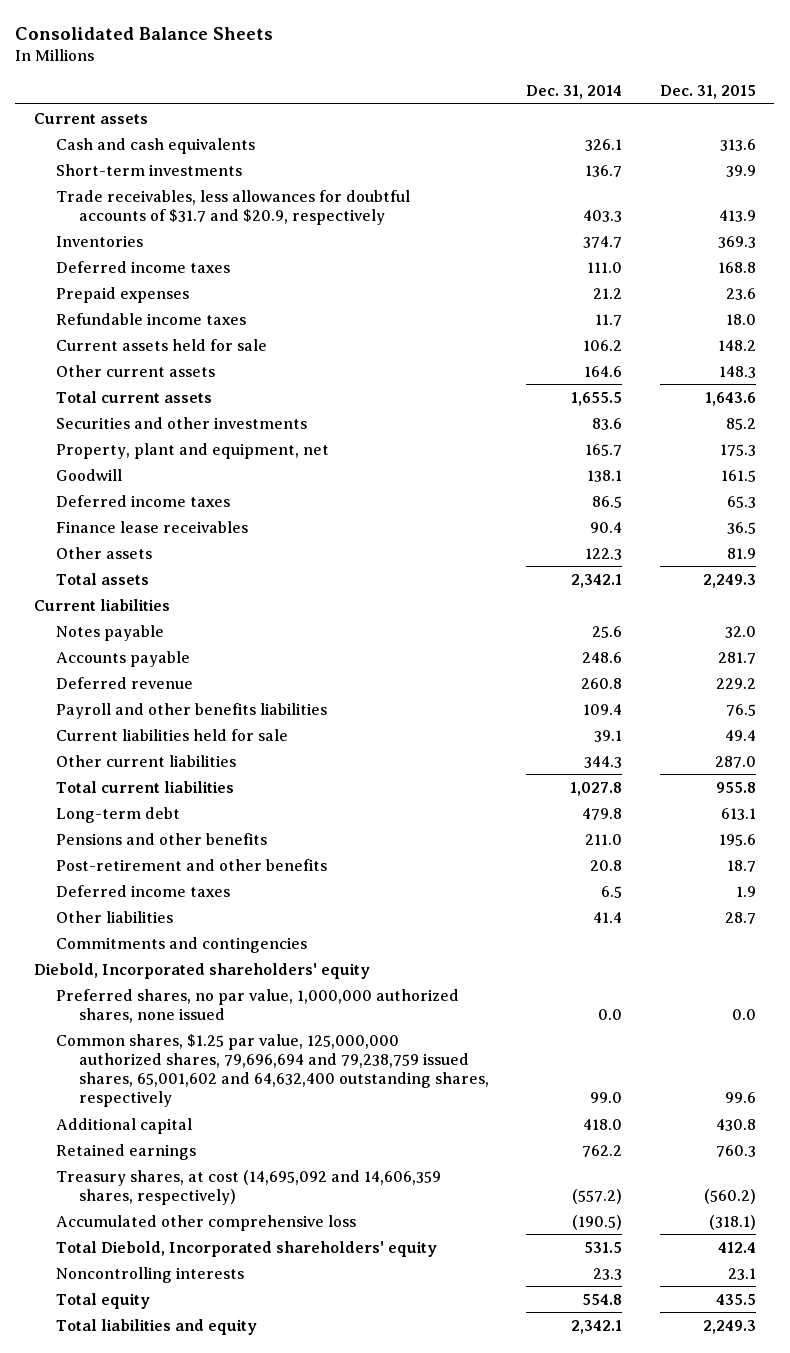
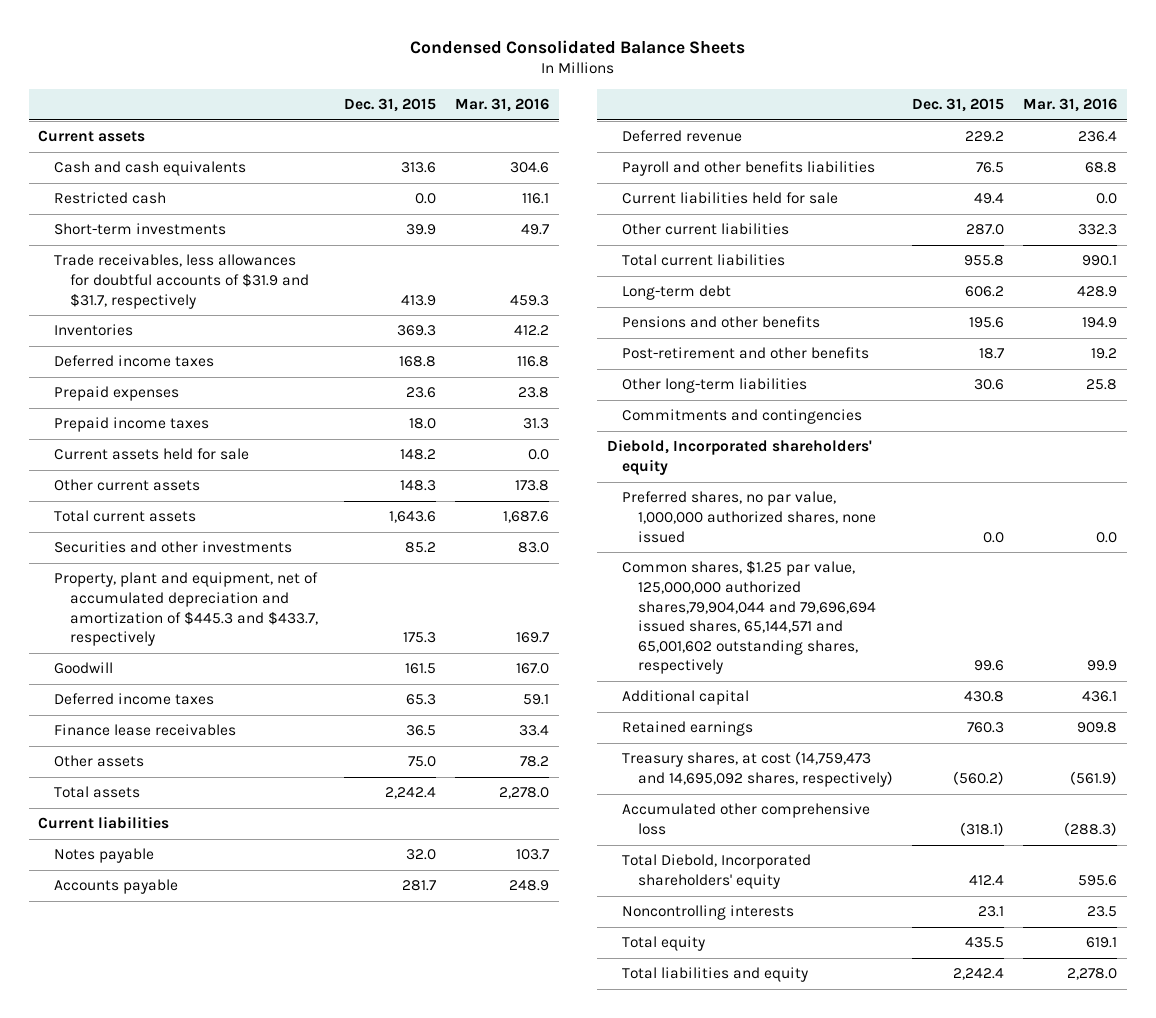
[15,26,274,40] Consolidated Balance Sheets -> [409,39,745,54] Condensed Consolidated Balance Sheets
[526,84,623,99] Dec. 31, 2014 -> none
none -> [455,97,550,112] Mar. 31, 2016
none -> [54,192,167,205] Restricted cash
[56,189,411,225] Trade receivables, less allowances for doubtful accounts of $31.7 and $20.9, respectively -> [54,254,309,309] Trade receivables, less allowances for doubtful accounts of $31.9 and $31.7, respectively
[56,312,247,325] Refundable income taxes -> [54,417,210,433] Prepaid income taxes
[56,442,330,459] Property, plant and equipment, net -> [54,572,319,647] Property, plant and equipment, net of accumulated depreciation and amortization of $445.3 and $433.7, respectively
[726,547,756,559] 81.9 -> [407,756,436,768] 75.0
[702,573,756,588] 2,249.3 -> [384,787,436,800] 2,242.4
[720,807,756,820] 613.1 -> [965,286,1005,298] 606.2
[56,884,231,897] Deferred income taxes -> none
[56,910,174,923] Other liabilities -> [622,378,808,394] Other long-term liabilities
[724,911,756,924] 28.7 -> [974,379,1005,391] 30.6
[56,1033,489,1108] Common shares, $1.25 par value, 125,000,000 authorized shares, 79,696,694 and 79,238,759 issued shares, 65,001,602 and 64,632,400 outstanding shares, respectively -> [622,560,876,675] Common shares, $1.25 par value, 125,000,000 authorized shares,79,904,044 and 79,696,694 issued shares, 65,144,571 and 65,001,602 outstanding shares, respectively
[56,1169,442,1205] Treasury shares, at cost (14,695,092 and 14,606,359 shares, respectively) -> [622,751,893,787] Treasury shares, at cost (14,759,473 and 14,695,092 shares, respectively)
[702,1319,756,1334] 2,249.3 -> [953,968,1005,981] 2,242.4

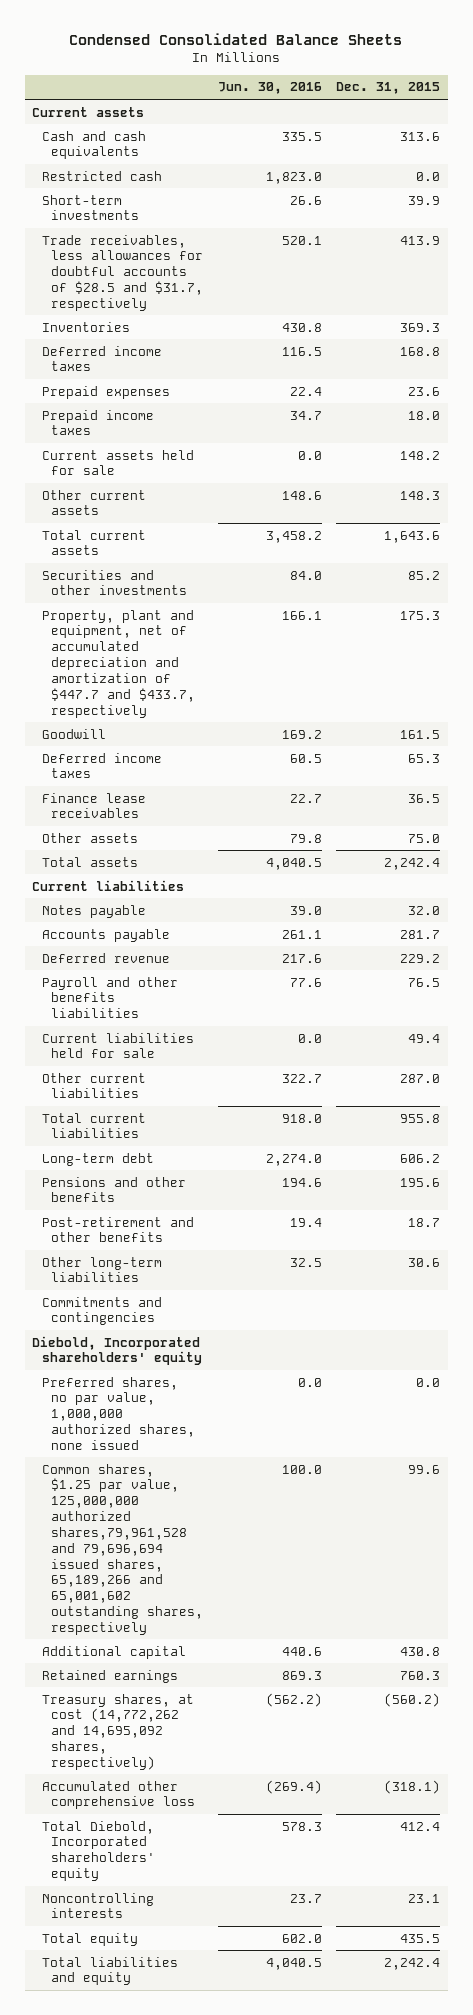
[455,97,550,112] Mar. 31, 2016 -> none
none -> [217,82,322,95] Jun. 30, 2016
[54,254,309,309] Trade receivables, less allowances for doubtful accounts of $31.9 and $31.7, respectively -> [41,234,203,311] Trade receivables, less allowances for doubtful accounts of $28.5 and $31.7, respectively
[54,572,319,647] Property, plant and equipment, net of accumulated depreciation and amortization of $445.3 and $433.7, respectively -> [41,609,195,718] Property, plant and equipment, net of accumulated depreciation and amortization of $447.7 and $433.7, respectively
[622,560,876,675] Common shares, $1.25 par value, 125,000,000 authorized shares,79,904,044 and 79,696,694 issued shares, 65,144,571 and 65,001,602 outstanding shares, respectively -> [41,1463,203,1635] Common shares, $1.25 par value, 125,000,000 authorized shares,79,961,528 and 79,696,694 issued shares, 65,189,266 and 65,001,602 outstanding shares, respectively
[622,751,893,787] Treasury shares, at cost (14,759,473 and 14,695,092 shares, respectively) -> [41,1693,194,1770] Treasury shares, at cost (14,772,262 and 14,695,092 shares, respectively)

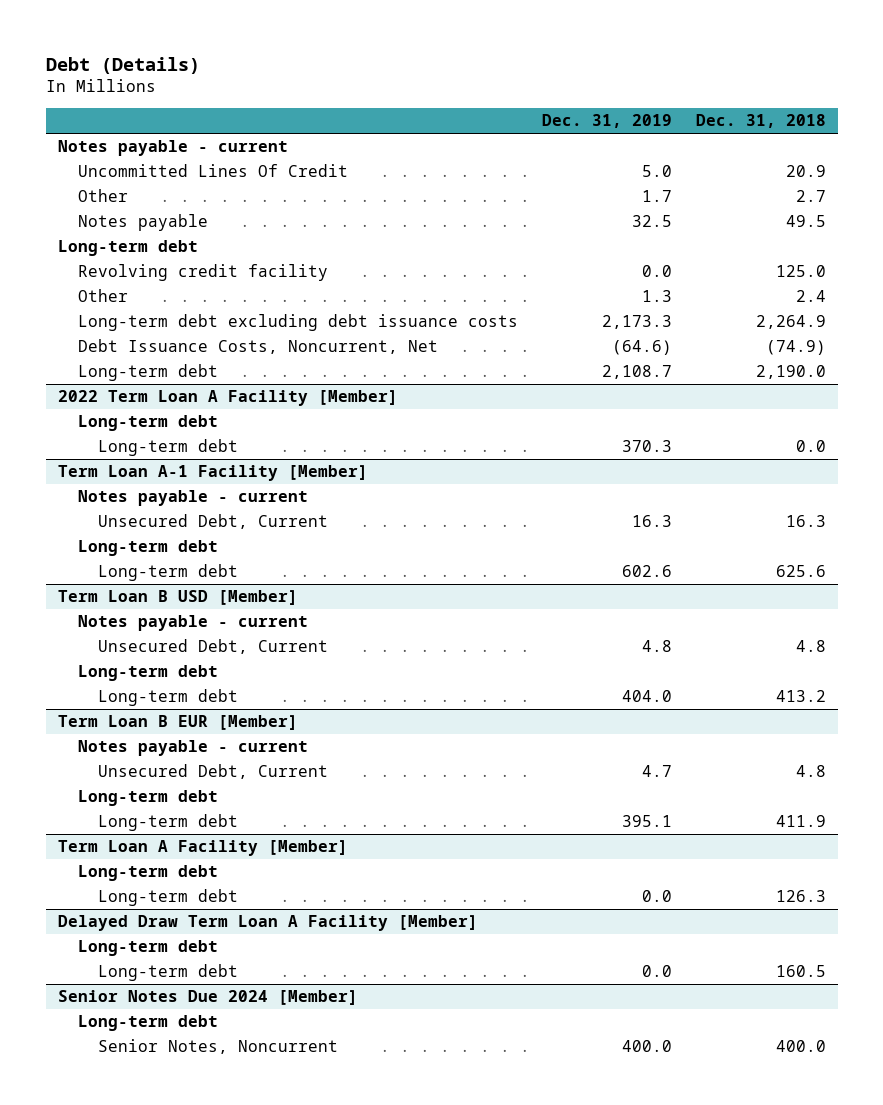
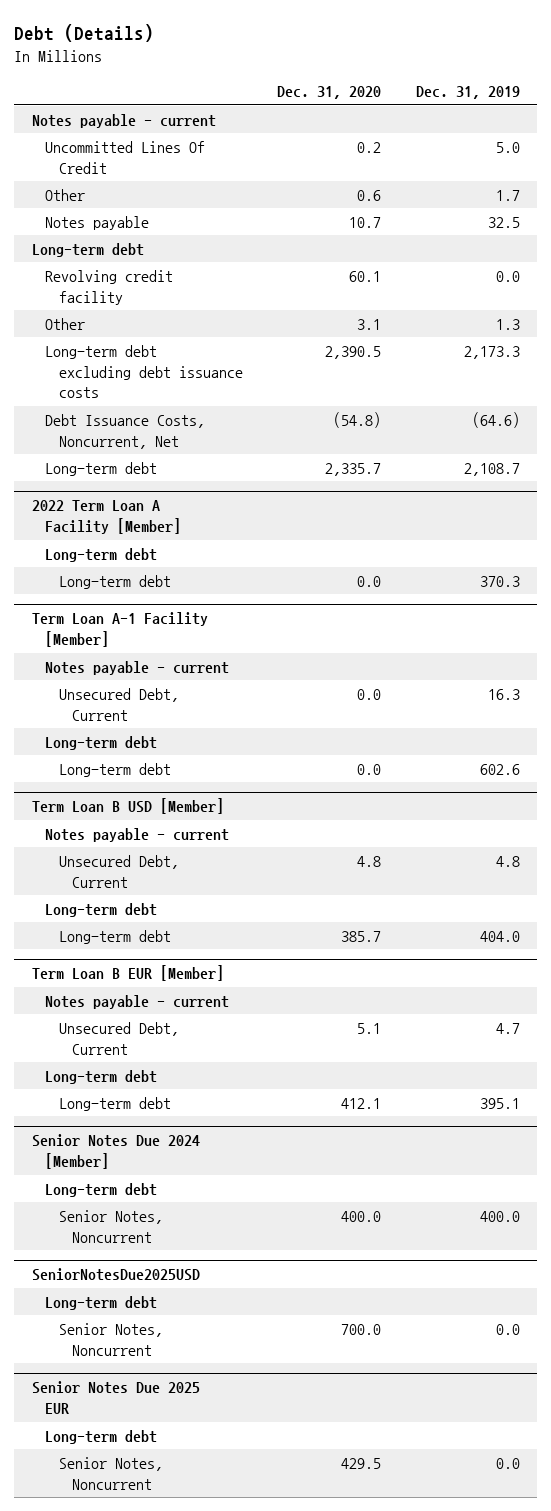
[695,114,826,129] Dec. 31, 2018 -> none
none -> [277,86,382,100] Dec. 31, 2020
[57,840,348,857] Term Loan A Facility [Member] -> none
[77,865,218,882] Long-term debt -> none
[97,889,238,907] Long-term debt -> none
[57,915,478,932] Delayed Draw Term Loan A Facility [Member] -> none
[77,940,218,957] Long-term debt -> none
[97,964,238,982] Long-term debt -> none
none -> [31,1268,200,1282] SeniorNotesDue2025USD
none -> [45,1295,158,1310] Long-term debt
none -> [58,1322,163,1356] Senior Notes, Noncurrent
none -> [31,1381,200,1415] Senior Notes Due 2025 EUR
none -> [45,1429,158,1444] Long-term debt
none -> [58,1456,163,1490] Senior Notes, Noncurrent

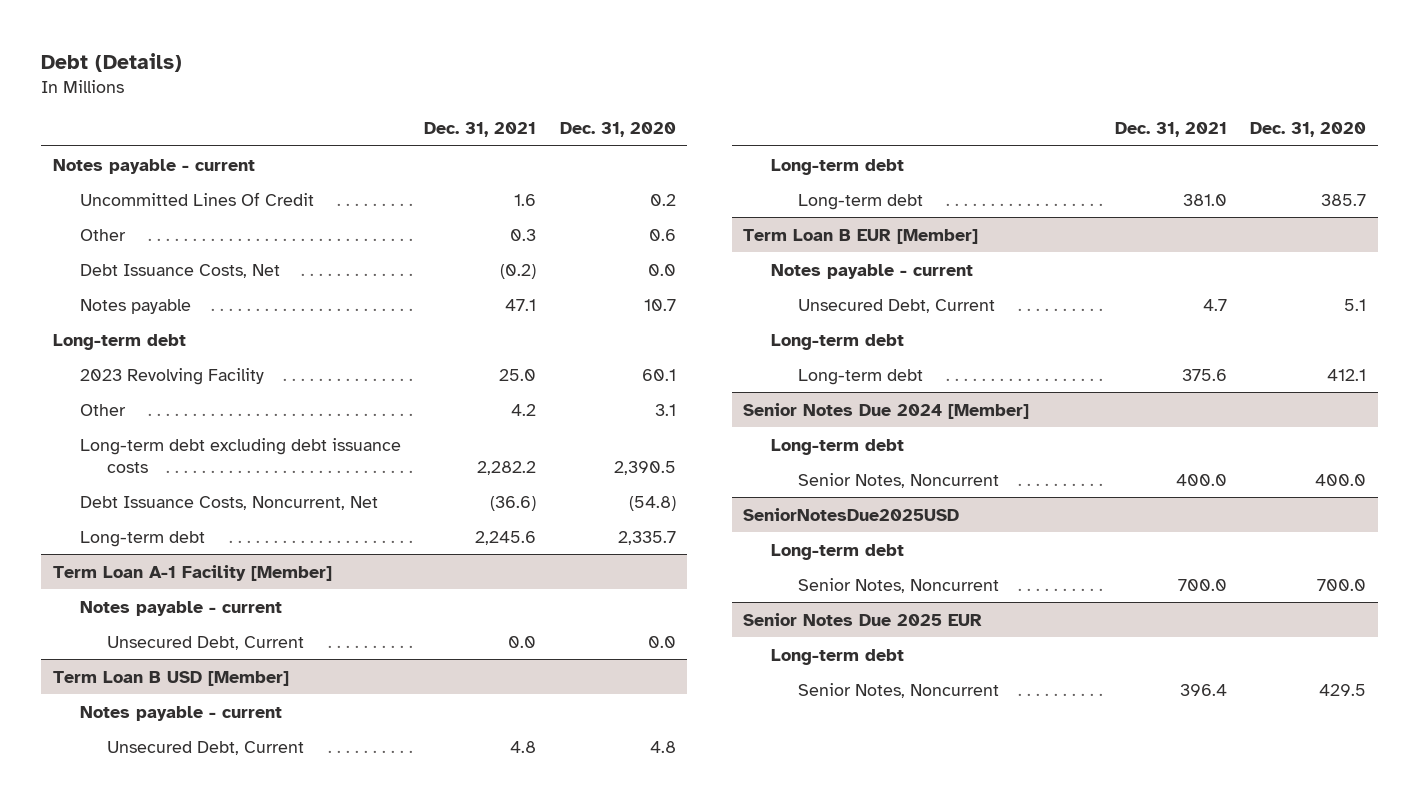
[415,86,520,100] Dec. 31, 2019 -> none
none -> [424,122,537,138] Dec. 31, 2021
none -> [80,263,281,278] Debt Issuance Costs, Net
[45,269,174,305] Revolving credit facility -> [80,367,265,385] 2023 Revolving Facility
[31,500,182,535] 2022 Term Loan A Facility [Member] -> none
[45,547,158,562] Long-term debt -> none
[58,574,171,589] Long-term debt -> none
[45,735,158,750] Long-term debt -> none
[58,762,171,777] Long-term debt -> none

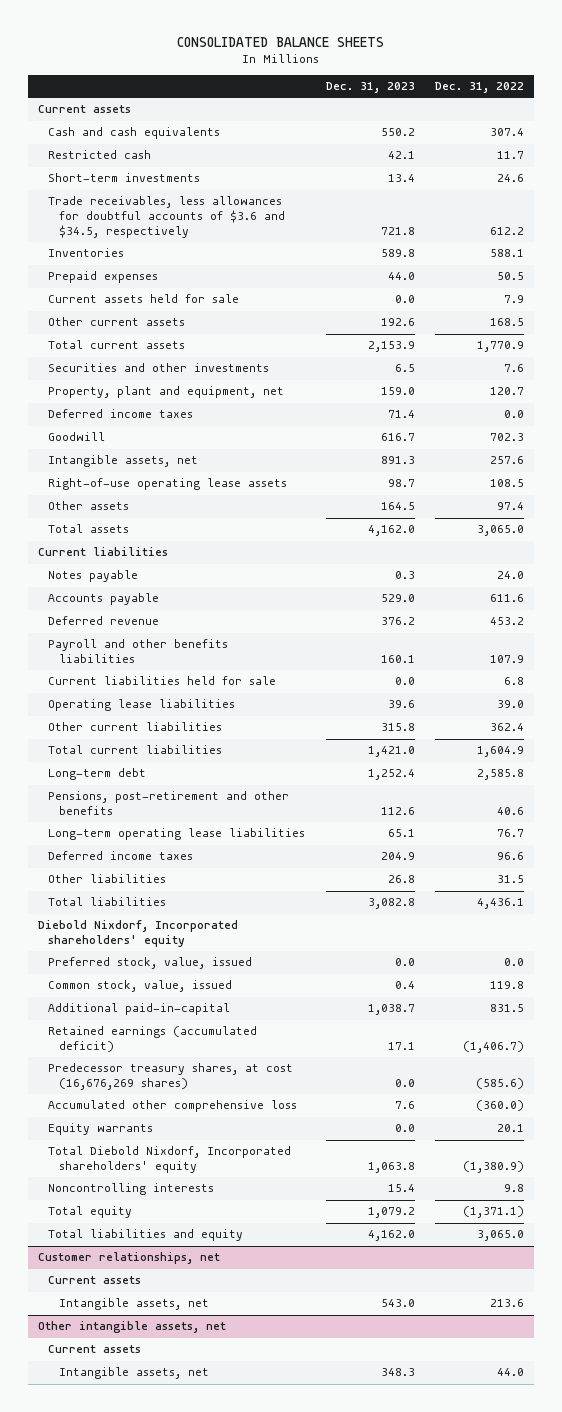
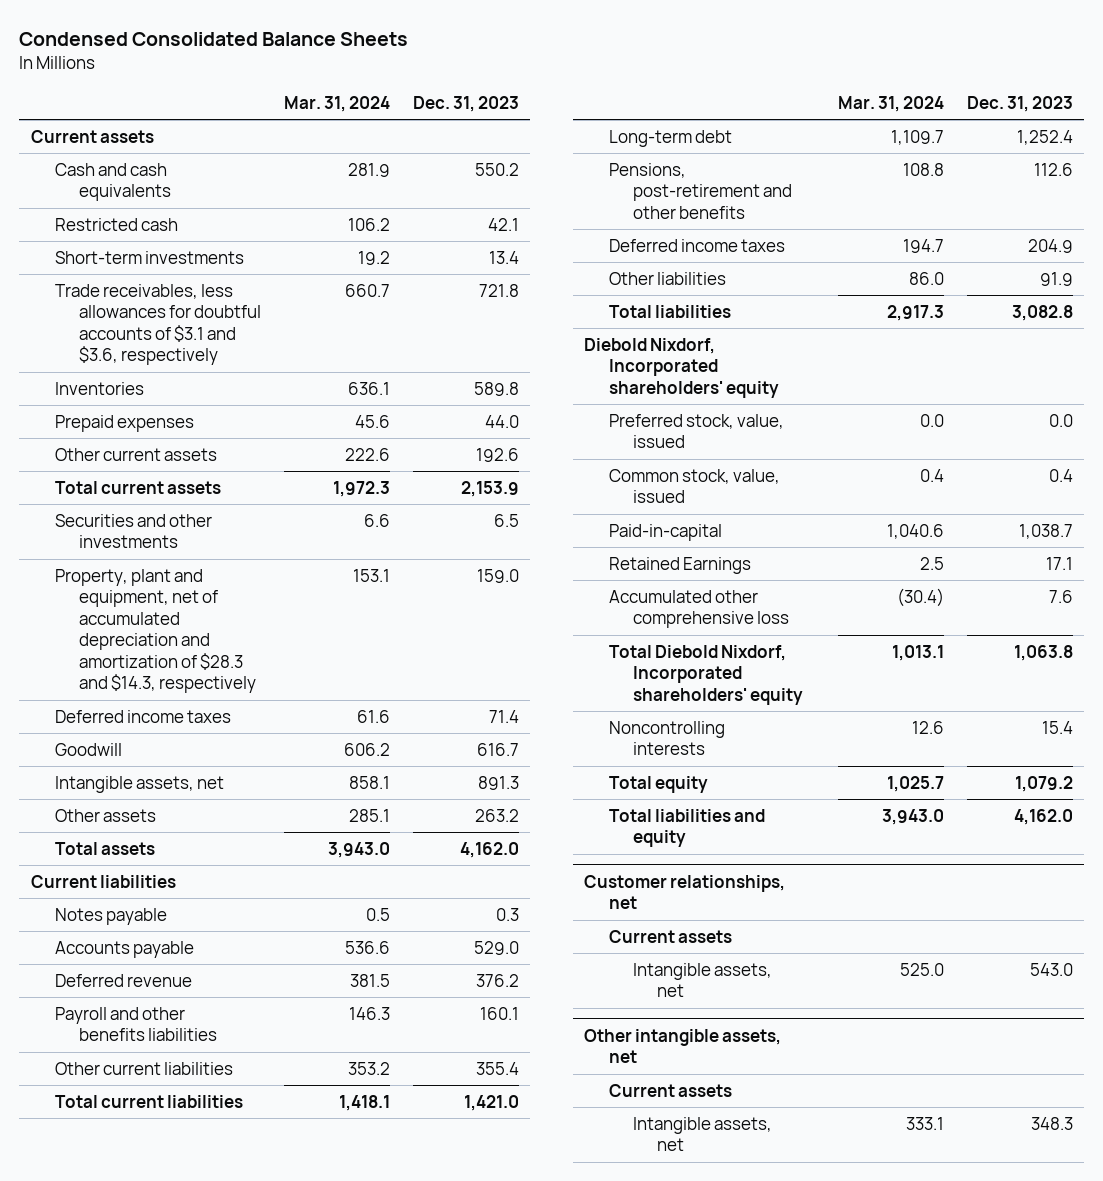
[176,36,384,47] CONSOLIDATED BALANCE SHEETS -> [19,31,409,46] Condensed Consolidated Balance Sheets
[434,81,524,93] Dec. 31, 2022 -> none
none -> [283,96,390,113] Mar. 31, 2024
[48,196,285,239] Trade receivables, less allowances for doubtful accounts of $3.6 and $34.5, respectively -> [54,283,262,366] Trade receivables, less allowances for doubtful accounts of $3.1 and $3.6, respectively
[48,294,240,304] Current assets held for sale -> none
[48,386,285,399] Property, plant and equipment, net -> [54,568,257,694] Property, plant and equipment, net of accumulated depreciation and amortization of $28.3 and $14.3, respectively
[48,478,288,491] Right-of-use operating lease assets -> none
[380,502,415,511] 164.5 -> [474,808,519,822] 263.2
[48,676,277,686] Current liabilities held for sale -> none
[48,699,236,712] Operating lease liabilities -> none
[380,723,415,732] 315.8 -> [475,1061,519,1075] 355.4
[48,828,306,841] Long-term operating lease liabilities -> none
[387,875,415,884] 26.8 -> [1039,271,1073,286] 91.9
[48,1063,294,1091] Predecessor treasury shares, at cost (16,676,269 shares) -> none
[48,1003,231,1016] Additional paid-in-capital -> [608,523,722,541] Paid-in-capital
[48,1026,258,1053] Retained earnings (accumulated deficit) -> [608,556,751,574] Retained Earnings
[48,1123,154,1136] Equity warrants -> none

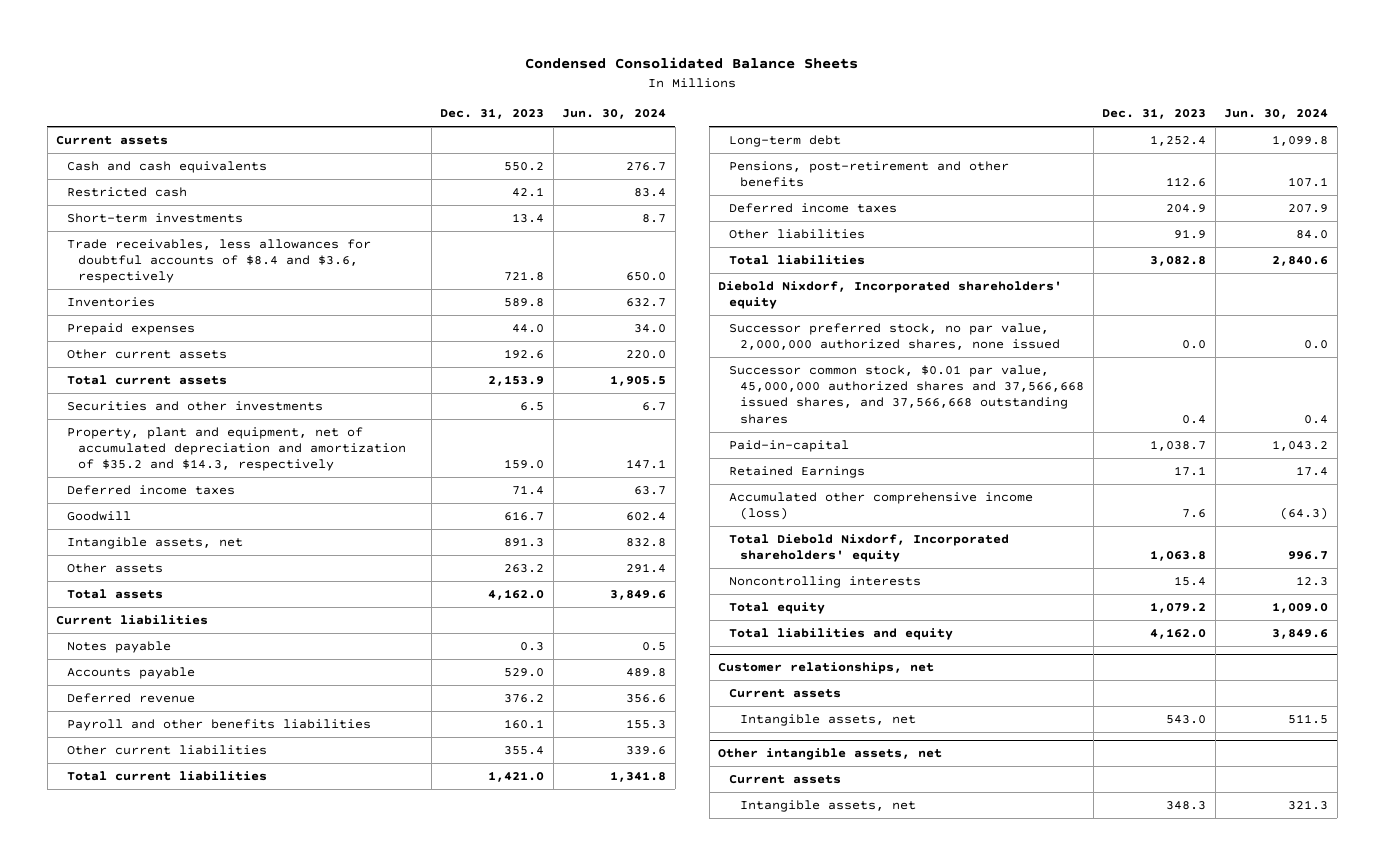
[283,96,390,113] Mar. 31, 2024 -> none
none -> [562,109,667,120] Jun. 30, 2024
[54,283,262,366] Trade receivables, less allowances for doubtful accounts of $3.1 and $3.6, respectively -> [67,239,372,284] Trade receivables, less allowances for doubtful accounts of $8.4 and $3.6, respectively
[54,568,257,694] Property, plant and equipment, net of accumulated depreciation and amortization of $28.3 and $14.3, respectively -> [67,427,407,472] Property, plant and equipment, net of accumulated depreciation and amortization of $35.2 and $14.3, respectively
[608,413,784,449] Preferred stock, value, issued -> [729,323,1061,351] Successor preferred stock, no par value, 2,000,000 authorized shares, none issued
[608,468,780,504] Common stock, value, issued -> [729,365,1085,424] Successor common stock, $0.01 par value, 45,000,000 authorized shares and 37,566,668 issued shares, and 37,566,668 outstanding shares
[608,589,789,629] Accumulated other comprehensive loss -> [729,492,1034,521] Accumulated other comprehensive income (loss)

